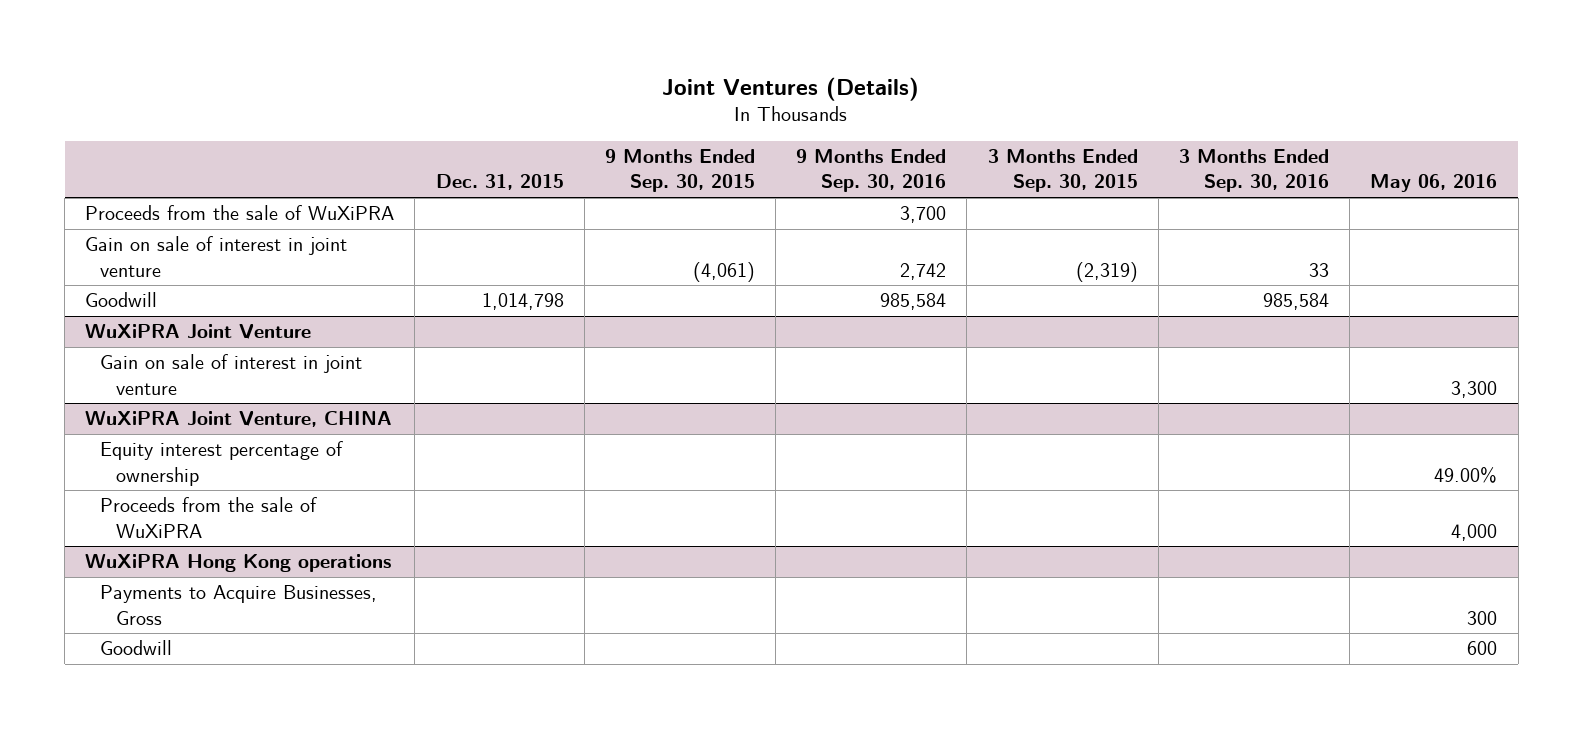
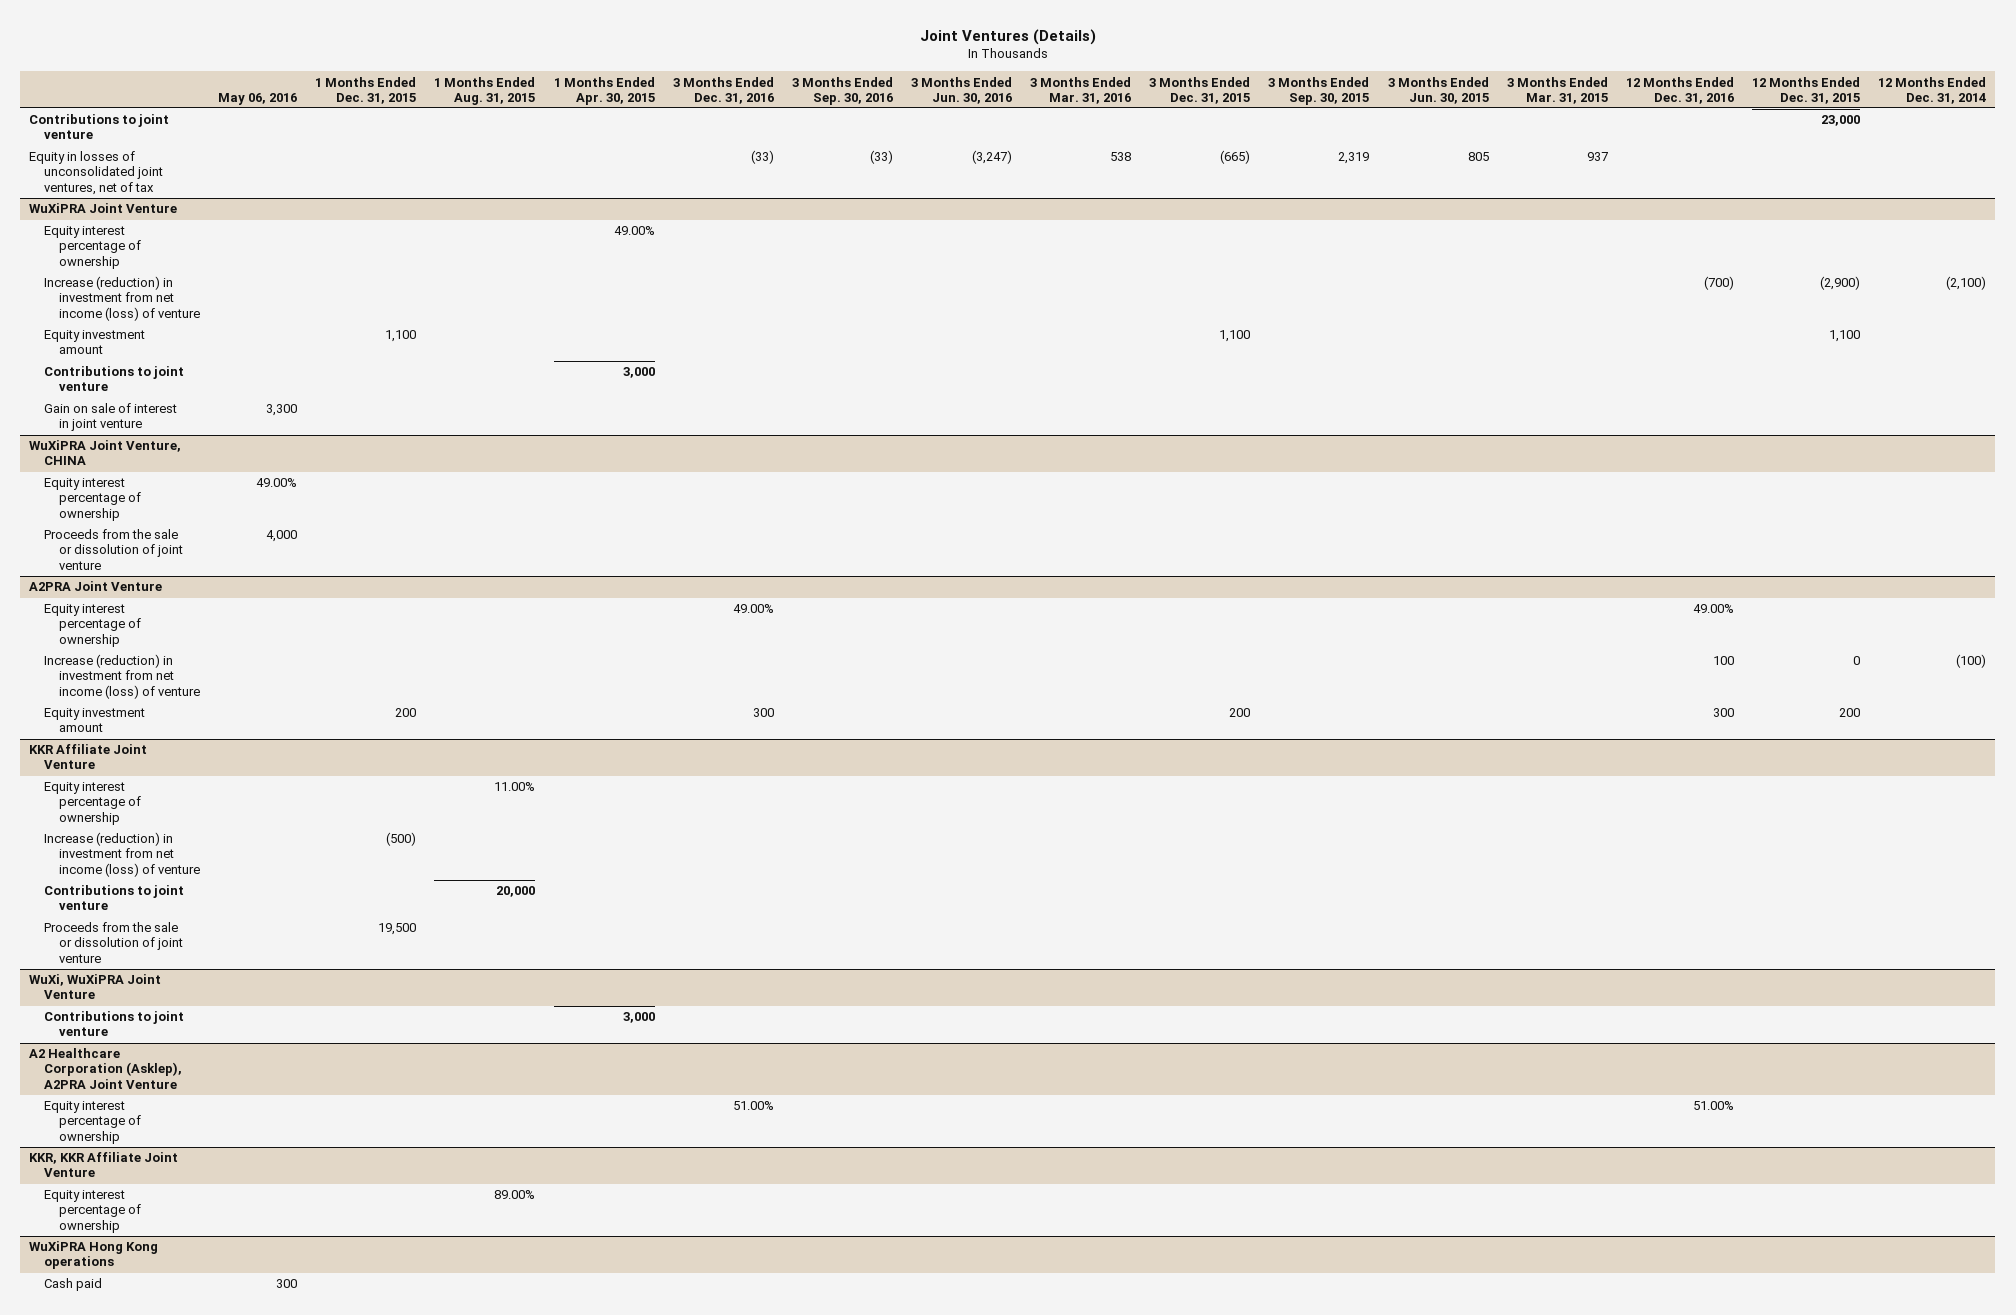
[435,174,564,191] Dec. 31, 2015 -> none
[604,149,755,193] 9 Months Ended Sep. 30, 2015 -> none
[796,149,947,193] 9 Months Ended Sep. 30, 2016 -> none
none -> [315,76,417,104] 1 Months Ended Dec. 31, 2015
none -> [434,76,536,105] 1 Months Ended Aug. 31, 2015
none -> [553,76,655,105] 1 Months Ended Apr. 30, 2015
none -> [672,76,774,104] 3 Months Ended Dec. 31, 2016
none -> [910,76,1012,104] 3 Months Ended Jun. 30, 2016
none -> [1030,76,1132,104] 3 Months Ended Mar. 31, 2016
none -> [1149,76,1251,104] 3 Months Ended Dec. 31, 2015
none -> [1387,76,1489,104] 3 Months Ended Jun. 30, 2015
none -> [1506,76,1608,104] 3 Months Ended Mar. 31, 2015
none -> [1625,76,1734,104] 12 Months Ended Dec. 31, 2016
none -> [1752,76,1861,104] 12 Months Ended Dec. 31, 2015
none -> [1878,76,1987,104] 12 Months Ended Dec. 31, 2014
[85,205,395,221] Proceeds from the sale of WuXiPRA -> none
[85,236,348,277] Gain on sale of interest in joint venture -> none
[85,292,158,308] Goodwill -> none
none -> [29,114,170,140] Contributions to joint venture
none -> [29,151,164,195] Equity in losses of unconsolidated joint ventures, net of tax
none -> [44,226,141,269] Equity interest percentage of ownership
none -> [44,276,200,321] Increase (reduction) in investment from net income (loss) of venture
none -> [44,330,146,355] Equity investment amount
none -> [44,366,185,392] Contributions to joint venture
[100,497,318,538] Proceeds from the sale of WuXiPRA -> [44,529,183,570] Proceeds from the sale or dissolution of joint venture
none -> [29,581,163,592] A2PRA Joint Venture
none -> [44,604,141,647] Equity interest percentage of ownership
none -> [44,654,200,699] Increase (reduction) in investment from net income (loss) of venture
none -> [44,708,146,733] Equity investment amount
none -> [29,744,148,770] KKR Affiliate Joint Venture
none -> [44,782,141,825] Equity interest percentage of ownership
none -> [44,832,200,877] Increase (reduction) in investment from net income (loss) of venture
none -> [44,885,185,911] Contributions to joint venture
none -> [44,922,183,963] Proceeds from the sale or dissolution of joint venture
none -> [29,974,162,1000] WuXi, WuXiPRA Joint Venture
none -> [44,1011,185,1037] Contributions to joint venture
none -> [29,1048,183,1089] A2 Healthcare Corporation (Asklep), A2PRA Joint Venture
none -> [44,1101,141,1144] Equity interest percentage of ownership
none -> [29,1152,179,1178] KKR, KKR Affiliate Joint Venture
none -> [44,1190,141,1233] Equity interest percentage of ownership
[100,640,173,656] Goodwill -> none
[100,585,378,625] Payments to Acquire Businesses, Gross -> [44,1278,103,1292] Cash paid

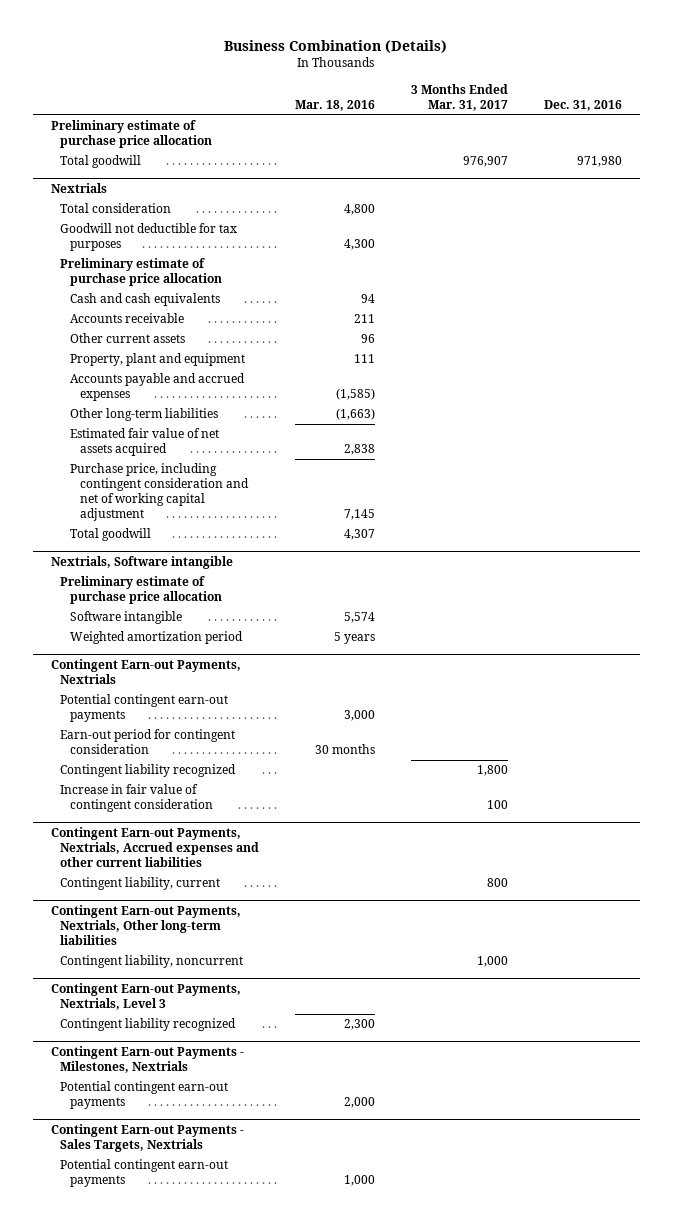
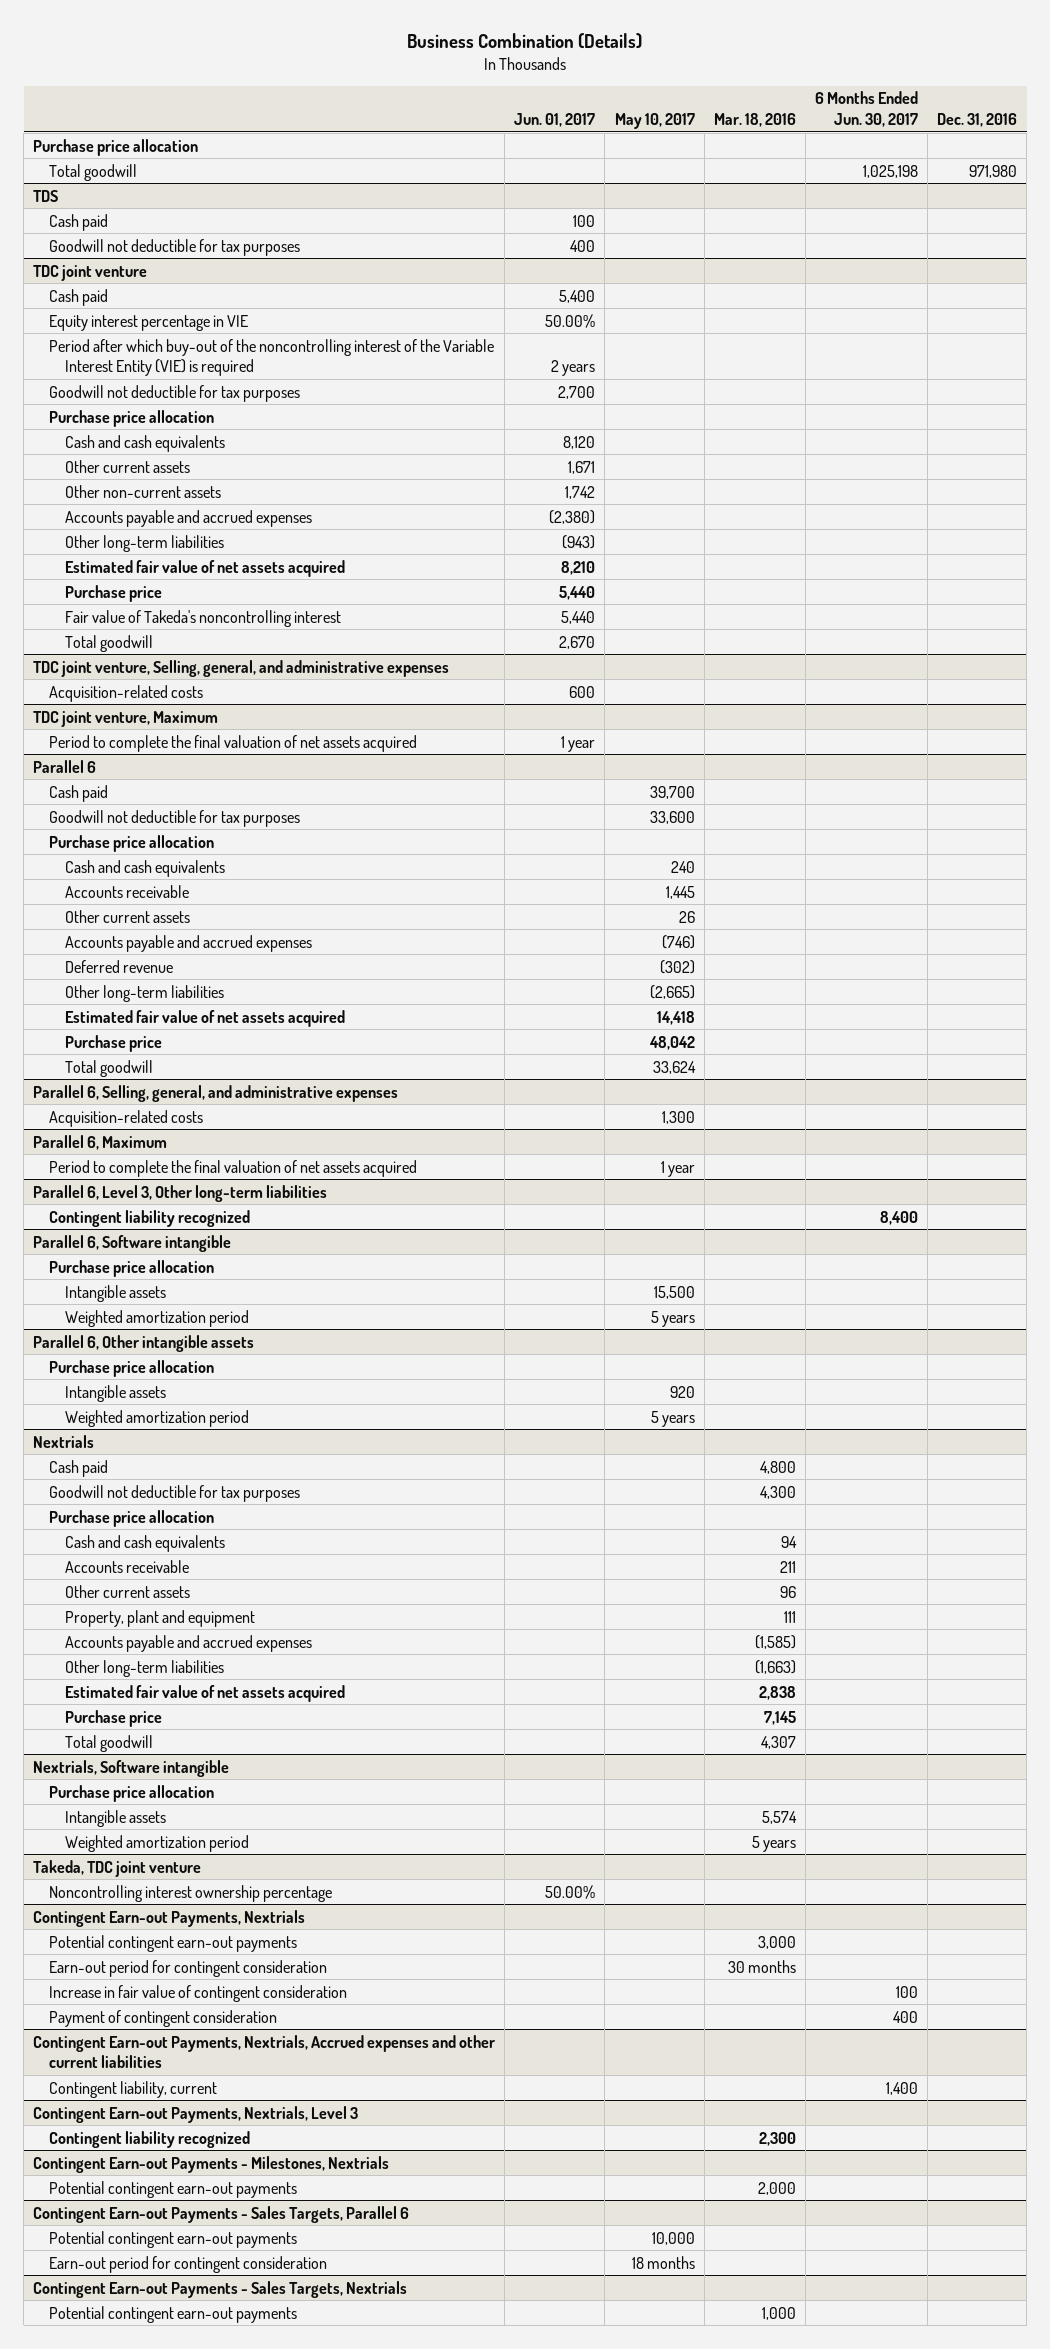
[411,83,509,111] 3 Months Ended Mar. 31, 2017 -> none
none -> [514,112,596,127] Jun. 01, 2017
none -> [614,112,695,129] May 10, 2017
none -> [814,91,918,127] 6 Months Ended Jun. 30, 2017
[50,120,213,149] Preliminary estimate of purchase price allocation -> [33,138,199,156] Purchase price allocation
none -> [33,189,59,202] TDS
none -> [48,213,108,231] Cash paid
none -> [48,238,300,256] Goodwill not deductible for tax purposes
none -> [33,264,148,281] TDC joint venture
none -> [48,288,108,306] Cash paid
none -> [48,314,248,331] Equity interest percentage in VIE
none -> [48,338,494,376] Period after which buy-out of the noncontrolling interest of the Variable Interest Entity (VIE) is required
none -> [48,384,300,402] Goodwill not deductible for tax purposes
none -> [48,409,214,427] Purchase price allocation
none -> [64,434,225,452] Cash and cash equivalents
none -> [64,459,190,473] Other current assets
none -> [64,484,221,498] Other non-current assets
none -> [64,509,312,527] Accounts payable and accrued expenses
none -> [64,534,224,552] Other long-term liabilities
none -> [64,559,345,577] Estimated fair value of net assets acquired
none -> [64,584,162,602] Purchase price
none -> [64,609,341,627] Fair value of Takeda's noncontrolling interest
none -> [64,634,153,652] Total goodwill
none -> [33,659,450,677] TDC joint venture, Selling, general, and administrative expenses
none -> [48,684,203,702] Acquisition-related costs
none -> [33,710,219,727] TDC joint venture, Maximum
none -> [48,734,417,752] Period to complete the final valuation of net assets acquired
none -> [33,759,97,773] Parallel 6
none -> [48,784,108,802] Cash paid
none -> [48,809,300,827] Goodwill not deductible for tax purposes
none -> [48,834,214,852] Purchase price allocation
none -> [64,859,225,877] Cash and cash equivalents
none -> [64,884,189,898] Accounts receivable
none -> [64,909,190,923] Other current assets
none -> [64,934,312,952] Accounts payable and accrued expenses
none -> [64,959,173,973] Deferred revenue
none -> [64,984,224,1002] Other long-term liabilities
none -> [64,1009,345,1027] Estimated fair value of net assets acquired
none -> [64,1034,162,1052] Purchase price
none -> [64,1059,153,1077] Total goodwill
none -> [33,1084,399,1102] Parallel 6, Selling, general, and administrative expenses
none -> [48,1109,203,1127] Acquisition-related costs
none -> [33,1134,168,1150] Parallel 6, Maximum
none -> [48,1159,417,1177] Period to complete the final valuation of net assets acquired
none -> [33,1184,328,1202] Parallel 6, Level 3, Other long-term liabilities
none -> [48,1209,250,1227] Contingent liability recognized
none -> [33,1234,232,1252] Parallel 6, Software intangible
none -> [48,1259,214,1277] Purchase price allocation
none -> [64,1284,166,1302] Intangible assets
none -> [64,1309,249,1327] Weighted amortization period
none -> [33,1334,255,1352] Parallel 6, Other intangible assets
none -> [48,1359,214,1377] Purchase price allocation
none -> [64,1384,166,1402] Intangible assets
none -> [64,1409,249,1427] Weighted amortization period
[60,203,172,214] Total consideration -> none
none -> [48,1459,108,1477] Cash paid
[60,258,222,287] Preliminary estimate of purchase price allocation -> [48,1509,214,1527] Purchase price allocation
[69,463,249,522] Purchase price, including contingent consideration and net of working capital adjustment -> [64,1709,162,1727] Purchase price
[60,576,222,605] Preliminary estimate of purchase price allocation -> [48,1784,214,1802] Purchase price allocation
[69,611,182,625] Software intangible -> [64,1809,166,1827] Intangible assets
none -> [33,1859,202,1877] Takeda, TDC joint venture
none -> [48,1884,332,1902] Noncontrolling interest ownership percentage
[60,764,237,778] Contingent liability recognized -> none
none -> [48,2009,277,2027] Payment of contingent consideration
[50,904,241,945] Contingent Earn-out Payments, Nextrials, Other long-term liabilities -> none
[60,955,244,969] Contingent liability, noncurrent -> none
none -> [33,2205,410,2223] Contingent Earn-out Payments - Sales Targets, Parallel 6
none -> [48,2230,297,2248] Potential contingent earn-out payments
none -> [48,2255,327,2273] Earn-out period for contingent consideration

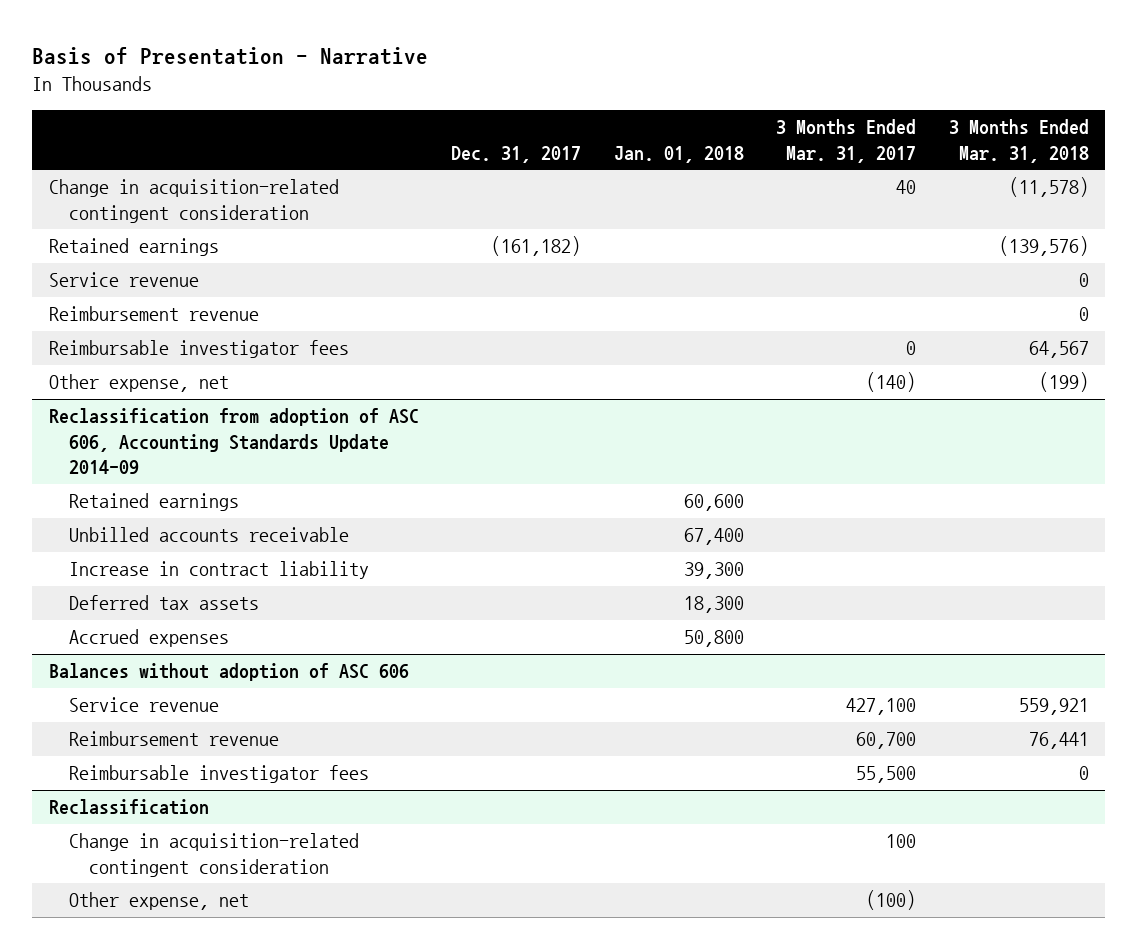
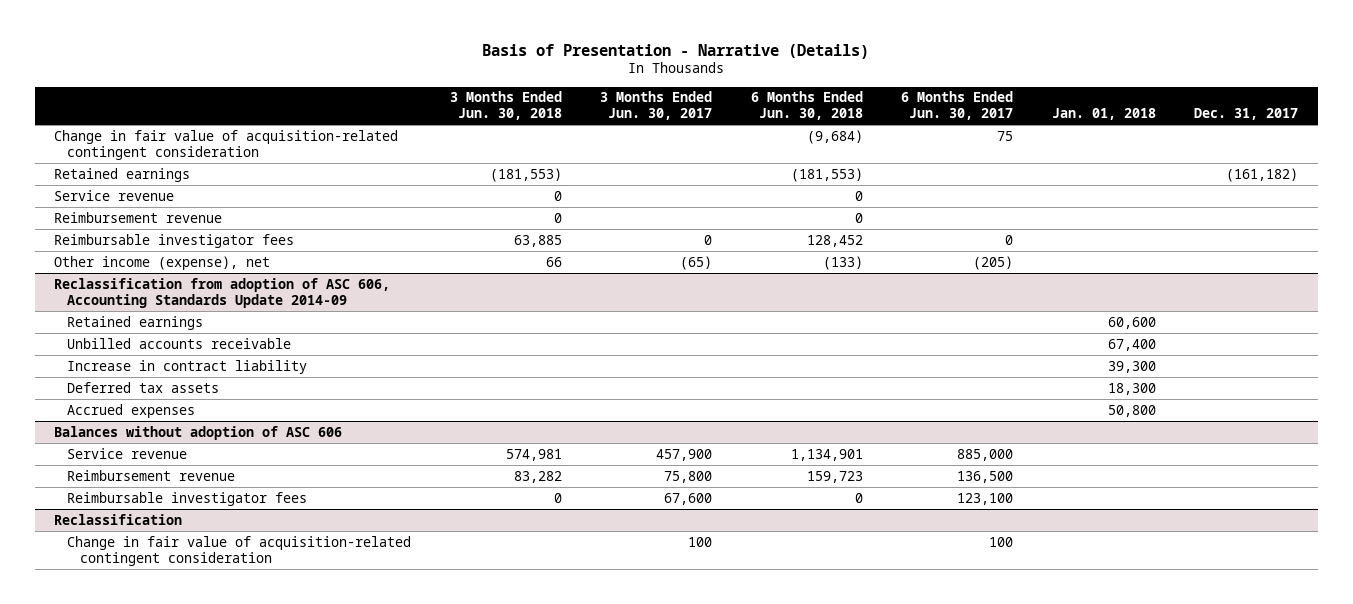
[32,47,429,66] Basis of Presentation - Narrative -> [482,43,870,59] Basis of Presentation - Narrative (Details)
[776,119,917,163] 3 Months Ended Mar. 31, 2017 -> none
[948,119,1089,163] 3 Months Ended Mar. 31, 2018 -> none
none -> [449,91,562,121] 3 Months Ended Jun. 30, 2018
none -> [600,91,713,121] 3 Months Ended Jun. 30, 2017
none -> [750,91,863,121] 6 Months Ended Jun. 30, 2018
none -> [901,91,1014,121] 6 Months Ended Jun. 30, 2017
[48,179,339,223] Change in acquisition-related contingent consideration -> [54,129,399,160] Change in fair value of acquisition-related contingent consideration
[48,374,229,393] Other expense, net -> [54,255,271,270] Other income (expense), net
[68,892,249,911] Other expense, net -> none
[68,833,359,877] Change in acquisition-related contingent consideration -> [67,535,412,566] Change in fair value of acquisition-related contingent consideration

